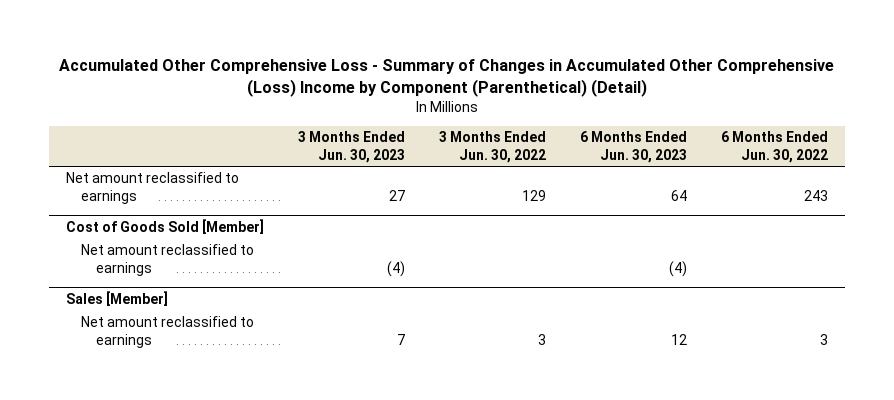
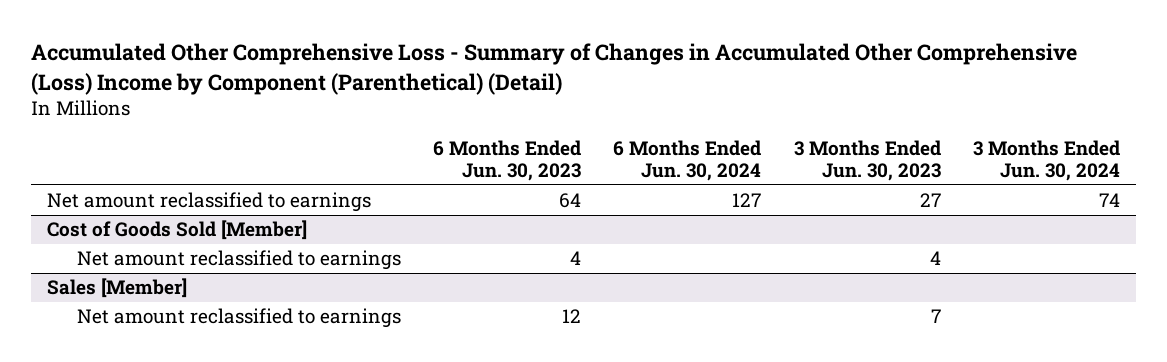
[438,131,546,164] 3 Months Ended Jun. 30, 2022 -> none
[720,131,828,164] 6 Months Ended Jun. 30, 2022 -> none
none -> [613,140,762,182] 6 Months Ended Jun. 30, 2024
none -> [973,140,1121,182] 3 Months Ended Jun. 30, 2024
[386,260,405,277] (4) -> [929,251,941,266] 4
[668,260,687,277] (4) -> [570,251,582,266] 4

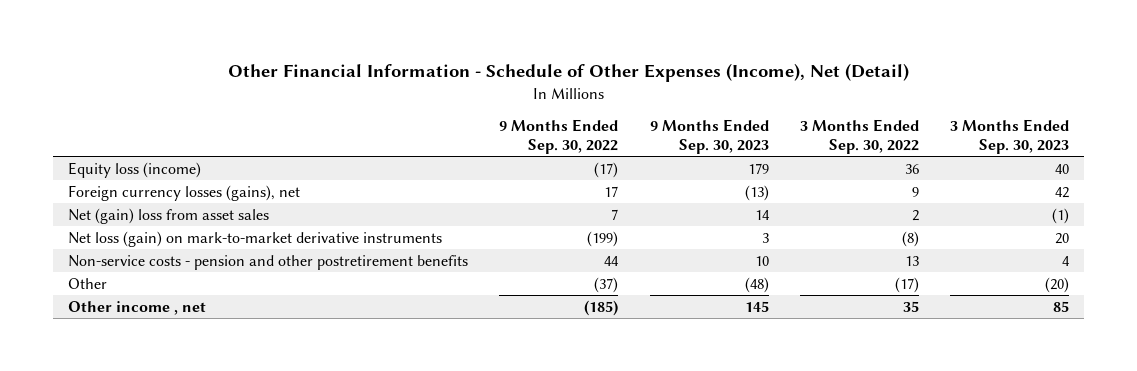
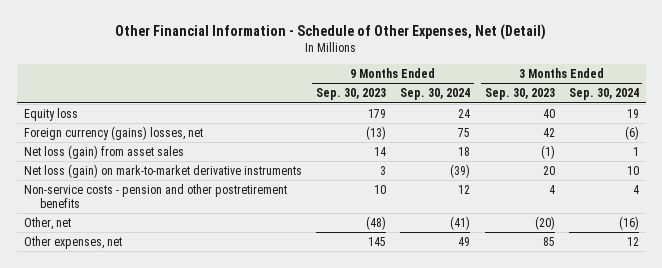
[227,63,909,83] Other Financial Information - Schedule of Other Expenses (Income), Net (Detail) -> [115,23,547,40] Other Financial Information - Schedule of Other Expenses, Net (Detail)
[499,119,619,154] 9 Months Ended Sep. 30, 2022 -> none
[799,119,919,154] 3 Months Ended Sep. 30, 2022 -> none
none -> [400,88,471,101] Sep. 30, 2024
none -> [568,88,639,101] Sep. 30, 2024
[68,161,202,178] Equity loss (income) -> [23,107,78,121] Equity loss
[68,184,301,201] Foreign currency losses (gains), net -> [23,125,203,140] Foreign currency (gains) losses, net
[68,207,270,224] Net (gain) loss from asset sales -> [23,144,184,159] Net loss (gain) from asset sales
[68,277,108,289] Other -> [23,216,71,230] Other, net
[68,300,207,315] Other income , net -> [23,235,122,249] Other expenses, net

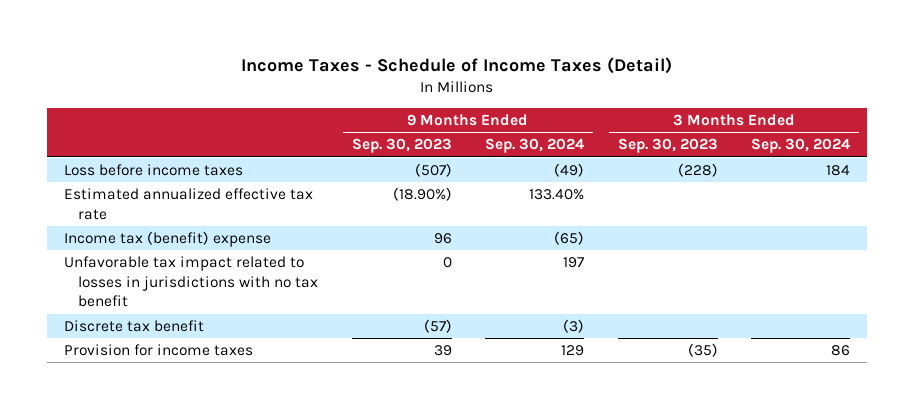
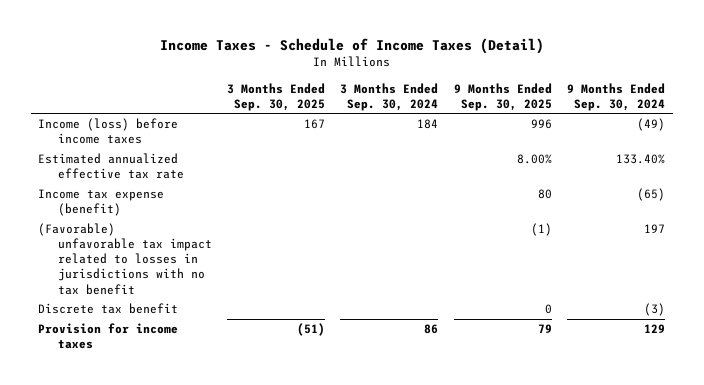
[351,138,452,154] Sep. 30, 2023 -> none
[617,138,718,154] Sep. 30, 2023 -> none
none -> [226,82,325,111] 3 Months Ended Sep. 30, 2025
none -> [453,82,552,111] 9 Months Ended Sep. 30, 2025
[63,164,243,177] Loss before income taxes -> [38,118,179,145] Income (loss) before income taxes
[63,231,271,248] Income tax (benefit) expense -> [38,189,165,217] Income tax expense (benefit)
[63,256,319,308] Unfavorable tax impact related to losses in jurisdictions with no tax benefit -> [38,223,212,295] (Favorable) unfavorable tax impact related to losses in jurisdictions with no tax benefit

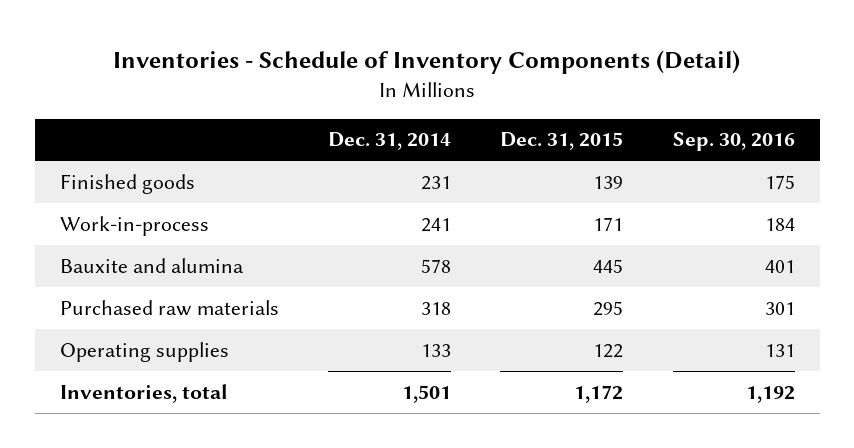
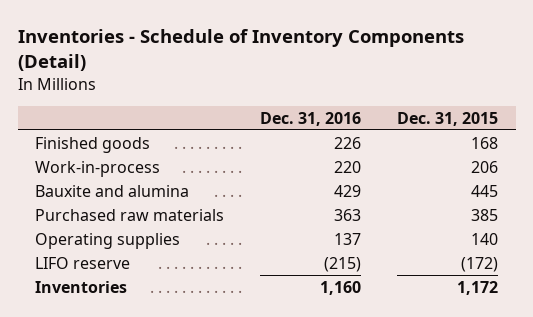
[328,132,452,151] Dec. 31, 2014 -> none
[672,132,795,152] Sep. 30, 2016 -> none
none -> [260,111,362,126] Dec. 31, 2016
[593,175,624,189] 139 -> [470,136,498,149] 168
[593,216,624,231] 171 -> [470,160,498,173] 206
[593,300,624,316] 295 -> [470,208,498,221] 385
[593,343,624,358] 122 -> [470,232,498,245] 140
none -> [35,256,131,269] LIFO reserve
[59,383,228,403] Inventories, total -> [35,280,128,293] Inventories

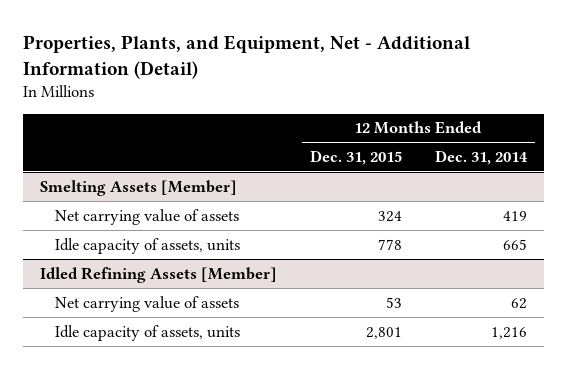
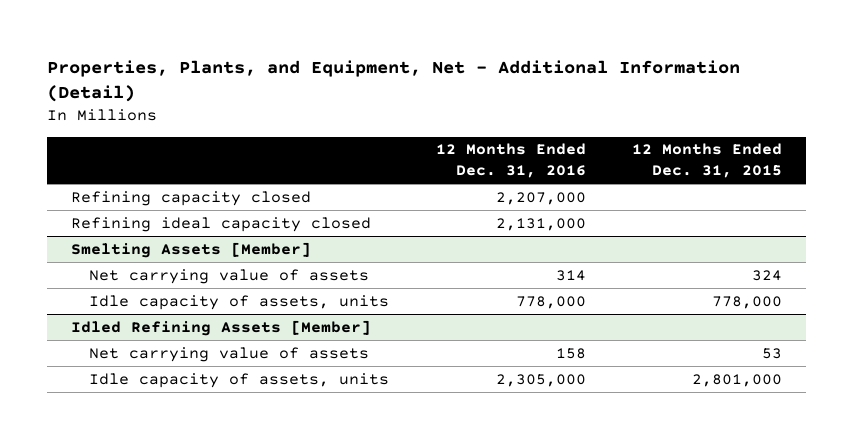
[435,149,529,165] Dec. 31, 2014 -> none
none -> [435,143,586,179] 12 Months Ended Dec. 31, 2016
none -> [70,190,311,206] Refining capacity closed
none -> [70,216,371,232] Refining ideal capacity closed
[377,238,402,250] 778 -> [712,295,783,309] 778,000
[365,326,402,339] 2,801 -> [692,373,783,387] 2,801,000

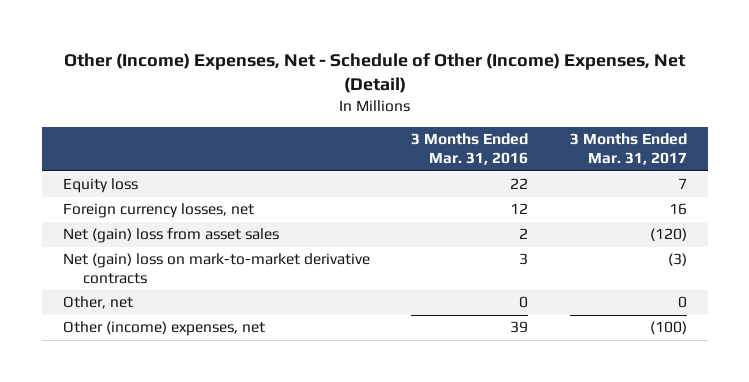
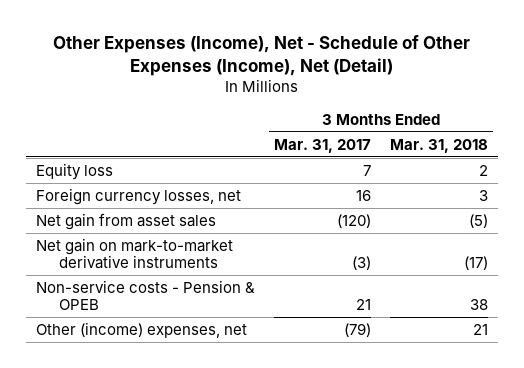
[63,53,685,94] Other (Income) Expenses, Net - Schedule of Other (Income) Expenses, Net (Detail) -> [53,35,471,77] Other Expenses (Income), Net - Schedule of Other Expenses (Income), Net (Detail)
[411,133,529,166] 3 Months Ended Mar. 31, 2016 -> none
none -> [390,138,489,153] Mar. 31, 2018
[62,296,133,310] Other, net -> none
[62,228,279,244] Net (gain) loss from asset sales -> [35,212,216,230] Net gain from asset sales
[62,253,370,285] Net (gain) loss on mark-to-market derivative contracts -> [35,237,233,270] Net gain on mark-to-market derivative instruments
none -> [35,279,255,311] Non-service costs - Pension & OPEB
[649,321,687,335] (100) -> [344,322,372,337] (79)

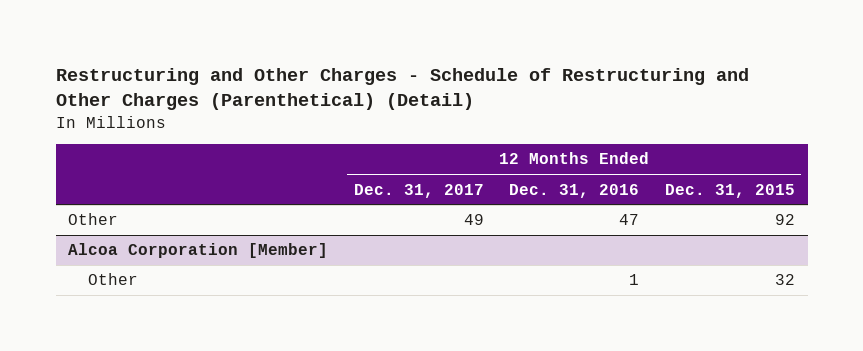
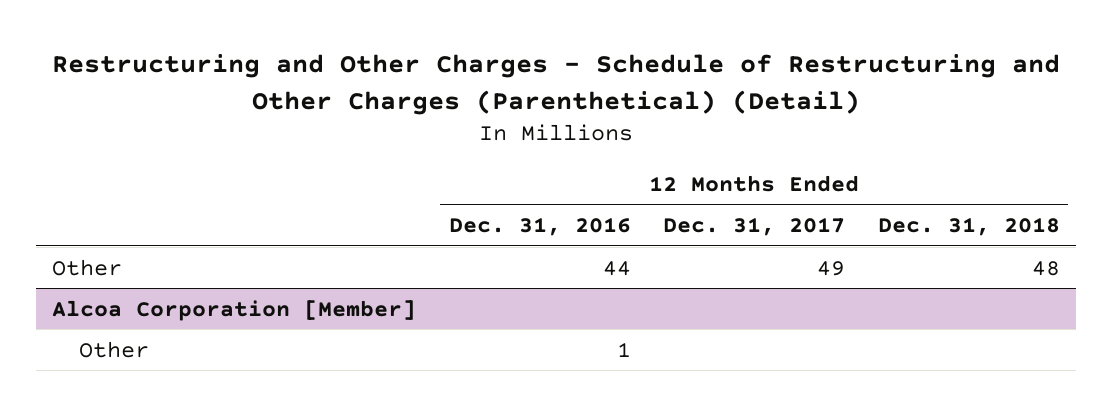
[664,183,795,198] Dec. 31, 2015 -> none
none -> [877,217,1060,237] Dec. 31, 2018
[619,214,640,226] 47 -> [602,260,631,276] 44

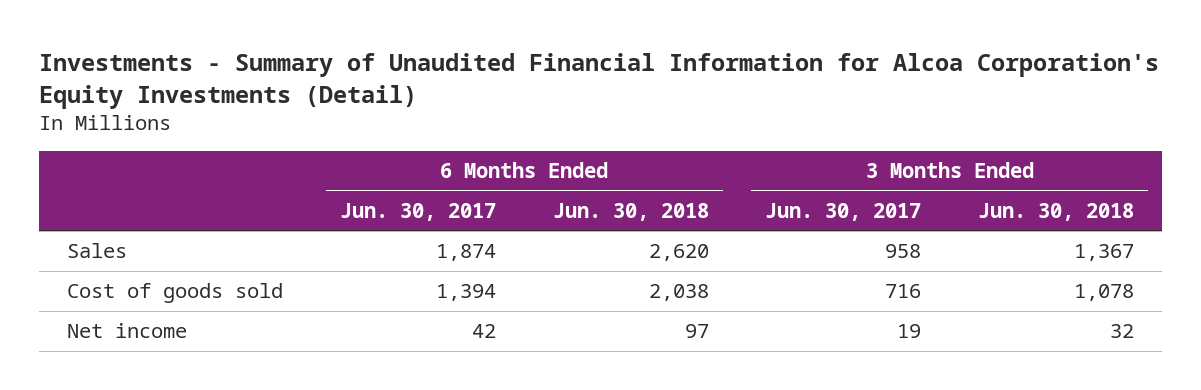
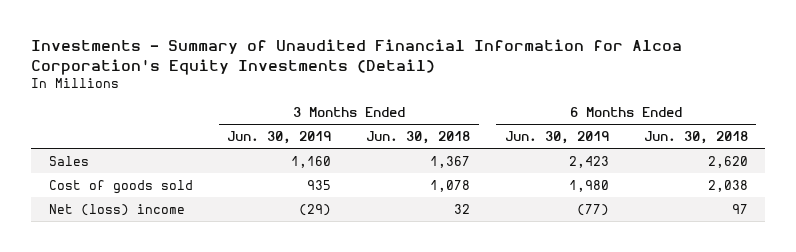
[340,202,497,221] Jun. 30, 2017 -> none
[765,202,922,221] Jun. 30, 2017 -> none
none -> [227,131,332,145] Jun. 30, 2019
none -> [504,131,609,145] Jun. 30, 2019
[67,323,188,339] Net income -> [48,203,185,216] Net (loss) income

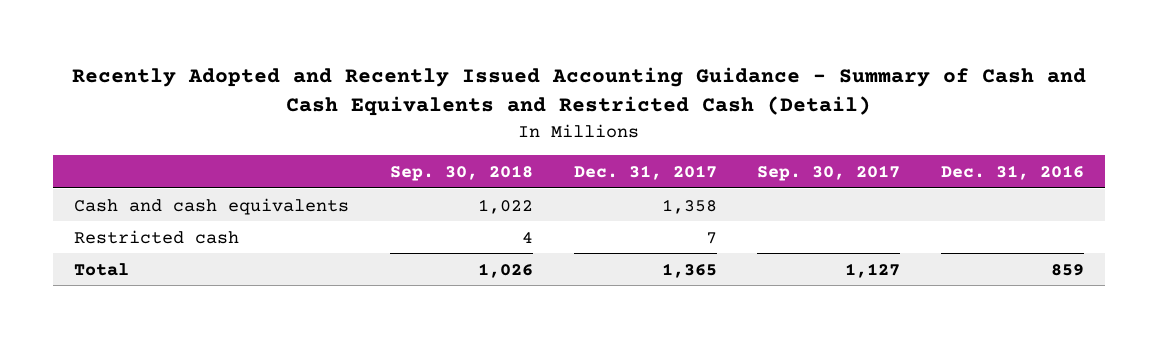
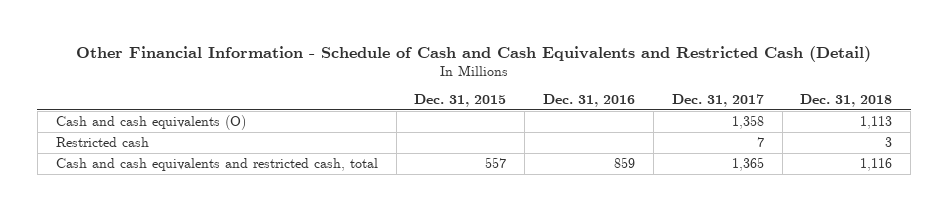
[72,67,1087,117] Recently Adopted and Recently Issued Accounting Guidance - Summary of Cash and Cash Equivalents and Restricted Cash (Detail) -> [76,45,872,62] Other Financial Information - Schedule of Cash and Cash Equivalents and Restricted Cash (Detail)
[389,164,533,181] Sep. 30, 2018 -> none
[757,164,901,181] Sep. 30, 2017 -> none
none -> [414,94,507,108] Dec. 31, 2015
none -> [800,94,893,108] Dec. 31, 2018
[73,197,349,215] Cash and cash equivalents -> [55,114,246,130] Cash and cash equivalents (O)
[73,262,129,276] Total -> [55,157,378,171] Cash and cash equivalents and restricted cash, total

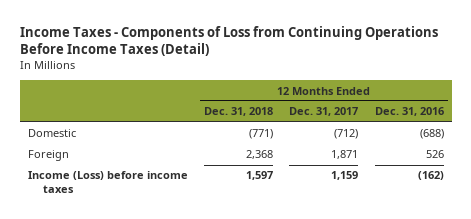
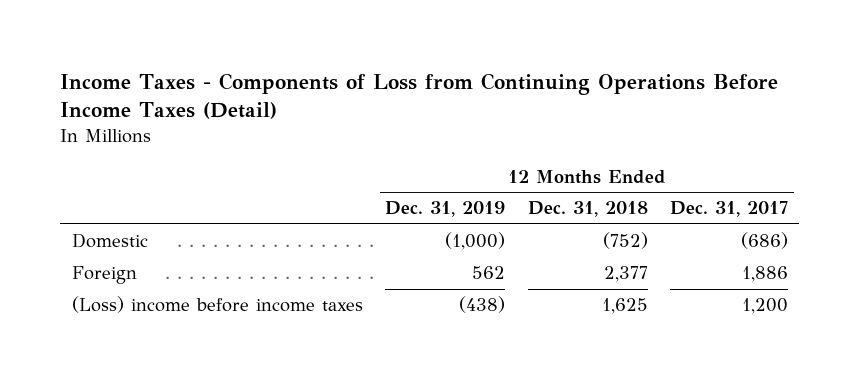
[374,107,444,117] Dec. 31, 2016 -> none
none -> [385,201,506,218] Dec. 31, 2019
[249,129,274,140] (771) -> [602,232,648,250] (752)
[334,129,359,140] (712) -> [741,232,789,250] (686)
[246,150,274,160] 2,368 -> [603,266,648,283] 2,377
[331,150,359,160] 1,871 -> [742,266,789,283] 1,886
[27,171,188,194] Income (Loss) before income taxes -> [71,296,363,314] (Loss) income before income taxes
[246,171,274,181] 1,597 -> [601,298,648,315] 1,625
[331,171,359,181] 1,159 -> [742,298,789,315] 1,200

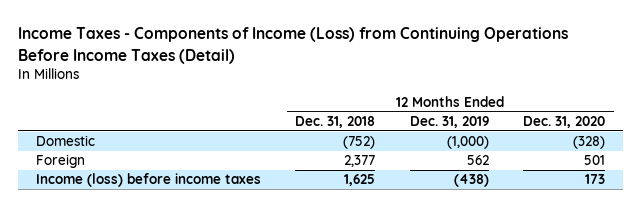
[60,72,779,120] Income Taxes - Components of Loss from Continuing Operations Before Income Taxes (Detail) -> [18,27,569,64] Income Taxes - Components of Income (Loss) from Continuing Operations Before Income Taxes (Detail)
[670,201,789,218] Dec. 31, 2017 -> none
none -> [523,116,606,129] Dec. 31, 2020
[71,296,363,314] (Loss) income before income taxes -> [35,173,261,188] Income (loss) before income taxes

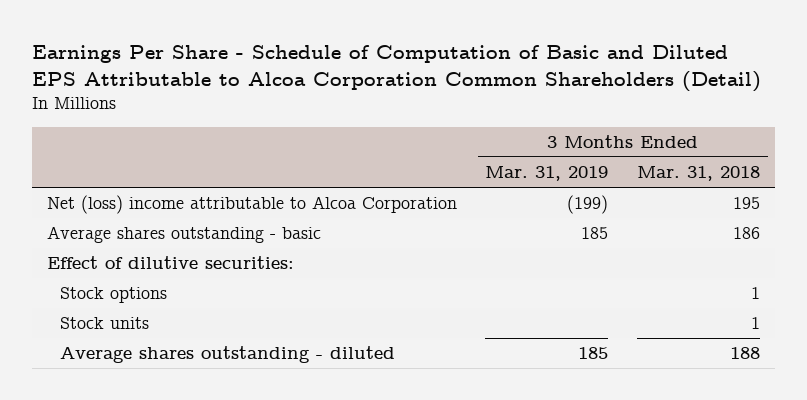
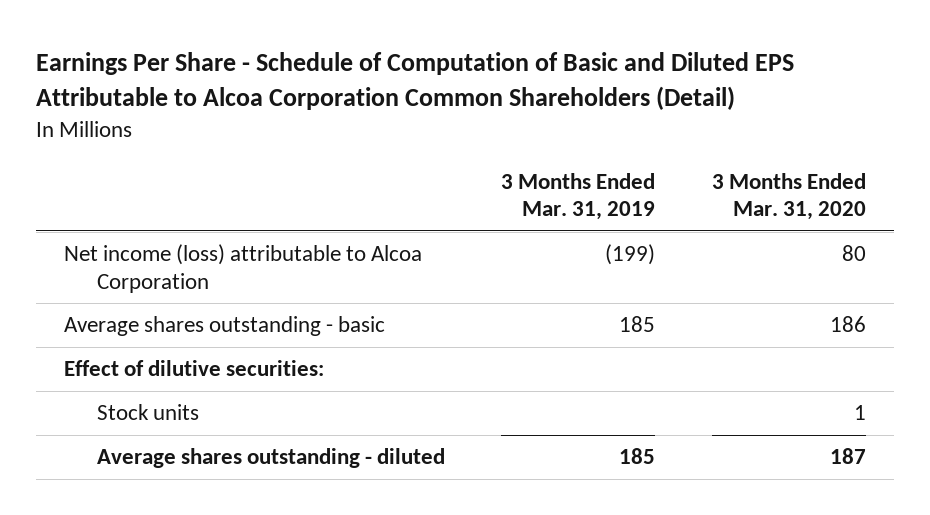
[637,166,761,182] Mar. 31, 2018 -> none
none -> [711,172,866,221] 3 Months Ended Mar. 31, 2020
[46,195,457,215] Net (loss) income attributable to Alcoa Corporation -> [64,244,423,293] Net income (loss) attributable to Alcoa Corporation
[59,287,167,304] Stock options -> none

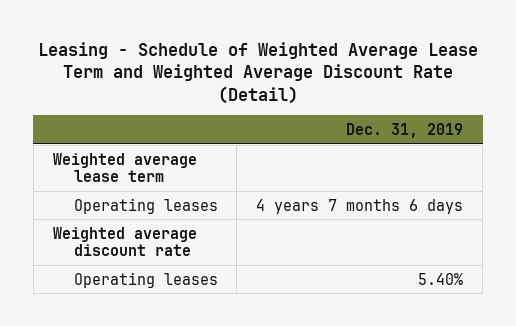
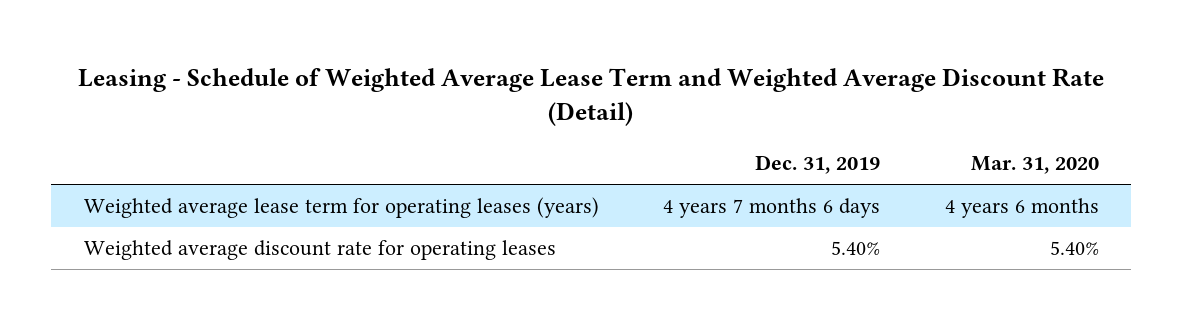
none -> [971,156,1100,175] Mar. 31, 2020
[52,152,197,183] Weighted average lease term -> none
[52,226,197,257] Weighted average discount rate -> none
[73,197,218,214] Operating leases -> [83,197,599,219] Weighted average lease term for operating leases (years)
[73,271,218,288] Operating leases -> [83,240,556,261] Weighted average discount rate for operating leases

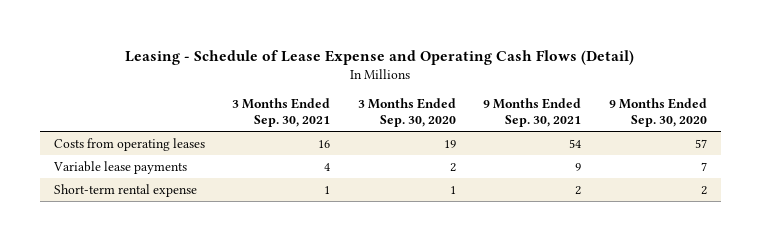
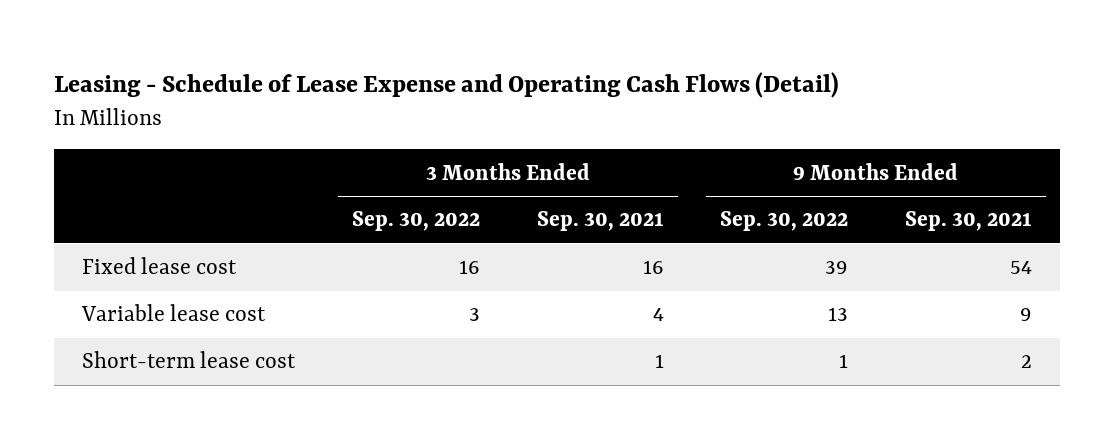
[357,97,456,128] 3 Months Ended Sep. 30, 2020 -> none
[608,97,707,128] 9 Months Ended Sep. 30, 2020 -> none
none -> [351,211,480,232] Sep. 30, 2022
none -> [720,211,849,232] Sep. 30, 2022
[53,137,205,151] Costs from operating leases -> [82,257,238,275] Fixed lease cost
[52,160,187,174] Variable lease payments -> [81,304,267,322] Variable lease cost
[53,183,197,197] Short-term rental expense -> [82,351,297,369] Short-term lease cost

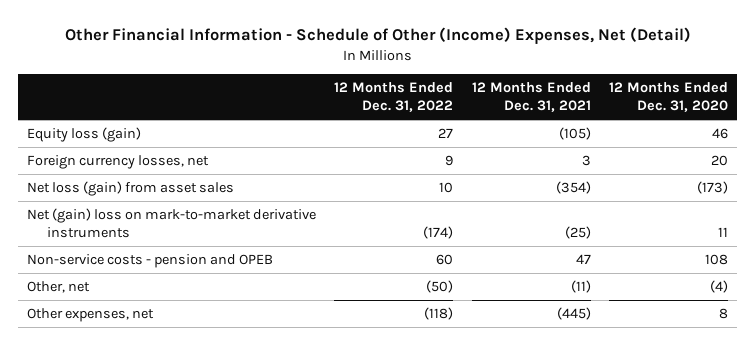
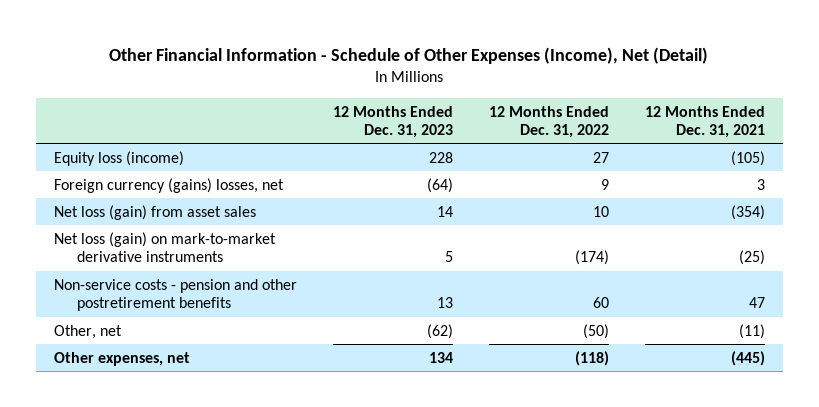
[64,27,691,45] Other Financial Information - Schedule of Other (Income) Expenses, Net (Detail) -> [109,46,709,64] Other Financial Information - Schedule of Other Expenses (Income), Net (Detail)
[609,82,729,113] 12 Months Ended Dec. 31, 2020 -> none
none -> [333,105,454,138] 12 Months Ended Dec. 31, 2023
[27,126,142,142] Equity loss (gain) -> [54,150,185,166] Equity loss (income)
[27,154,210,169] Foreign currency losses, net -> [54,177,285,193] Foreign currency (gains) losses, net
[27,207,317,239] Net (gain) loss on mark-to-market derivative instruments -> [54,231,277,263] Net loss (gain) on mark-to-market derivative instruments
[27,253,274,268] Non-service costs - pension and OPEB -> [54,278,298,312] Non-service costs - pension and other postretirement benefits

